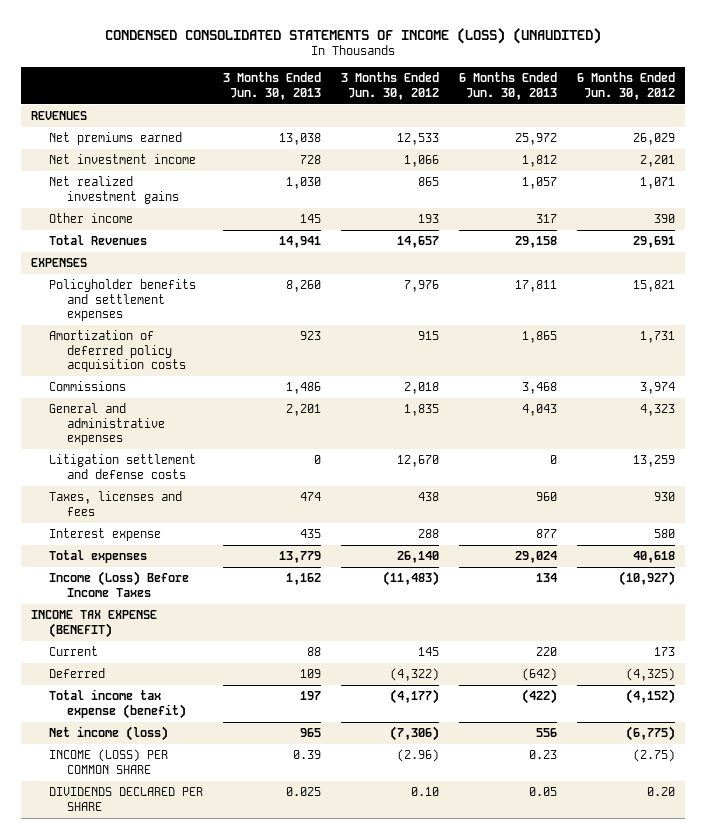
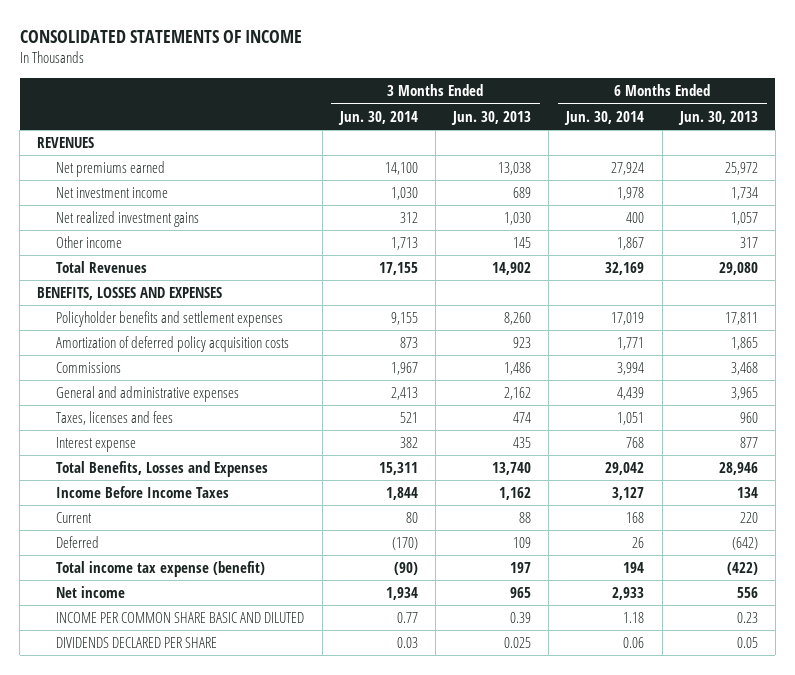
[105,27,602,44] CONDENSED CONSOLIDATED STATEMENTS OF INCOME (LOSS) (UNAUDITED) -> [19,29,302,43] CONSOLIDATED STATEMENTS OF INCOME
[341,72,440,100] 3 Months Ended Jun. 30, 2012 -> none
[577,72,676,100] 6 Months Ended Jun. 30, 2012 -> none
none -> [337,110,418,125] Jun. 30, 2014
none -> [564,110,645,125] Jun. 30, 2014
[300,155,322,165] 728 -> [513,187,532,199] 689
[522,155,558,168] 1,812 -> [730,187,758,201] 1,734
[279,236,322,249] 14,941 -> [492,262,532,276] 14,902
[515,236,558,249] 29,158 -> [718,262,758,276] 29,080
[31,258,88,268] EXPENSES -> [37,287,223,301] BENEFITS, LOSSES AND EXPENSES
[49,454,197,479] Litigation settlement and defense costs -> none
[286,404,322,417] 2,201 -> [504,387,532,401] 2,162
[522,404,558,417] 4,043 -> [730,387,758,401] 3,965
[31,610,158,638] INCOME TAX EXPENSE (BENEFIT) -> none
[49,550,148,564] Total expenses -> [56,461,269,478] Total Benefits, Losses and Expenses
[279,551,322,564] 13,779 -> [492,462,532,476] 13,740
[515,551,558,564] 29,024 -> [718,462,758,476] 28,946
[49,571,190,597] Income (Loss) Before Income Taxes -> [56,486,230,499] Income Before Income Taxes
[49,726,169,742] Net income (loss) -> [56,586,126,599] Net income
[49,749,169,774] INCOME (LOSS) PER COMMON SHARE -> [56,612,305,624] INCOME PER COMMON SHARE BASIC AND DILUTED

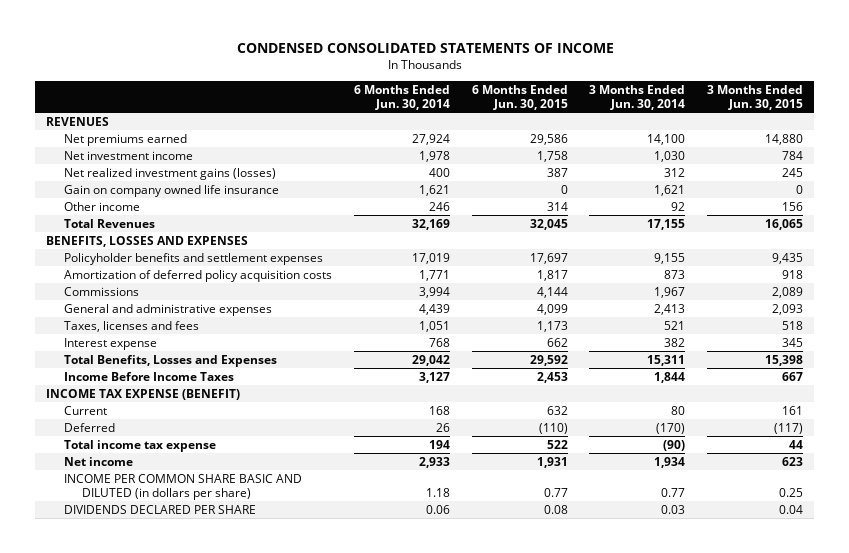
[19,29,302,43] CONSOLIDATED STATEMENTS OF INCOME -> [236,43,614,54] CONDENSED CONSOLIDATED STATEMENTS OF INCOME
[451,110,532,125] Jun. 30, 2013 -> none
[677,110,758,125] Jun. 30, 2013 -> none
none -> [471,84,568,110] 6 Months Ended Jun. 30, 2015
none -> [707,84,804,110] 3 Months Ended Jun. 30, 2015
[56,211,200,228] Net realized investment gains -> [63,167,276,180] Net realized investment gains (losses)
none -> [63,184,279,197] Gain on company owned life insurance
[390,237,418,251] 1,713 -> [671,201,686,211] 92
[617,237,645,251] 1,867 -> [428,201,450,211] 246
none -> [46,388,241,400] INCOME TAX EXPENSE (BENEFIT)
[56,561,266,578] Total income tax expense (benefit) -> [63,439,216,452] Total income tax expense
[56,612,305,624] INCOME PER COMMON SHARE BASIC AND DILUTED -> [63,473,302,500] INCOME PER COMMON SHARE BASIC AND DILUTED (in dollars per share)

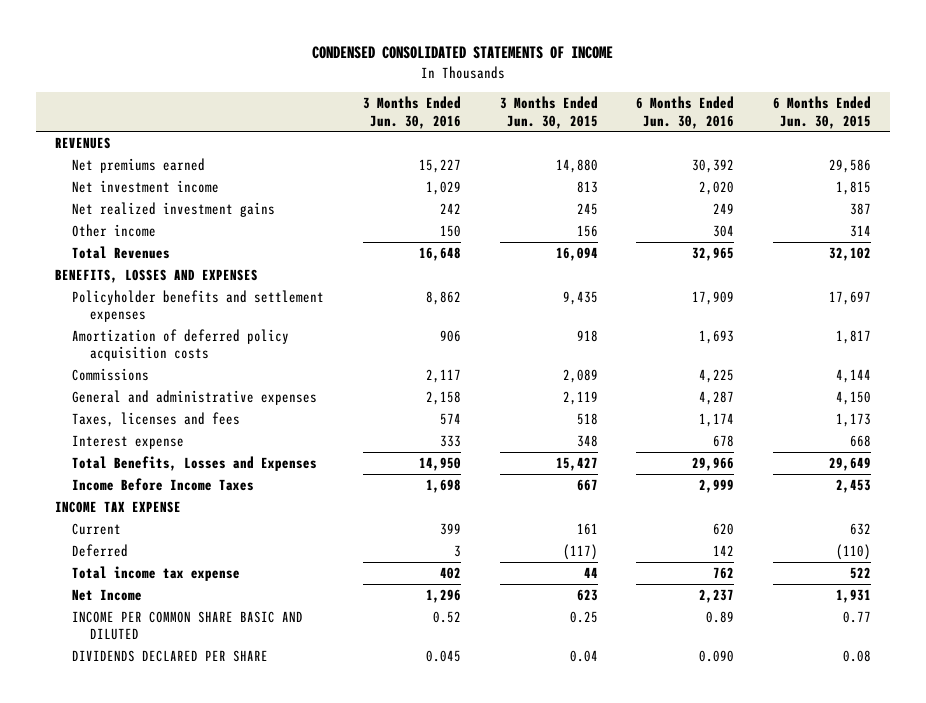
[353,84,450,110] 6 Months Ended Jun. 30, 2014 -> none
[589,84,686,110] 3 Months Ended Jun. 30, 2014 -> none
none -> [363,96,462,129] 3 Months Ended Jun. 30, 2016
none -> [636,96,735,129] 6 Months Ended Jun. 30, 2016
[63,184,279,197] Gain on company owned life insurance -> none
[536,150,568,162] 1,758 -> [835,180,871,195] 1,815
[782,150,804,160] 784 -> [576,180,598,193] 813
[63,167,276,180] Net realized investment gains (losses) -> [72,201,276,217] Net realized investment gains
[529,218,568,230] 32,045 -> [828,246,871,261] 32,102
[765,218,804,230] 16,065 -> [555,246,598,261] 16,094
[536,303,568,315] 4,099 -> [835,390,871,405] 4,150
[772,303,804,315] 2,093 -> [562,390,598,405] 2,119
[546,337,568,347] 662 -> [849,434,871,447] 668
[782,337,804,347] 345 -> [576,434,598,447] 348
[529,354,568,366] 29,592 -> [828,456,871,471] 29,649
[765,354,804,366] 15,398 -> [555,456,598,471] 15,427
[46,388,241,400] INCOME TAX EXPENSE (BENEFIT) -> [55,500,182,513] INCOME TAX EXPENSE
[63,456,133,466] Net income -> [72,588,143,601] Net Income
[63,473,302,500] INCOME PER COMMON SHARE BASIC AND DILUTED (in dollars per share) -> [72,610,304,641] INCOME PER COMMON SHARE BASIC AND DILUTED

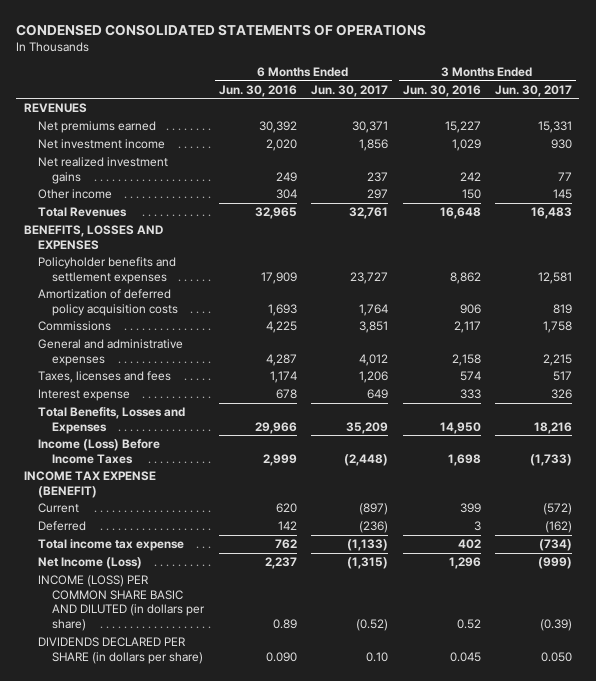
[312,46,614,60] CONDENSED CONSOLIDATED STATEMENTS OF INCOME -> [16,23,427,36] CONDENSED CONSOLIDATED STATEMENTS OF OPERATIONS
[499,96,598,129] 3 Months Ended Jun. 30, 2015 -> none
[772,96,871,129] 6 Months Ended Jun. 30, 2015 -> none
none -> [311,84,389,97] Jun. 30, 2017
none -> [495,84,573,97] Jun. 30, 2017
[72,477,255,491] Income Before Income Taxes -> [37,439,160,464] Income (Loss) Before Income Taxes
[55,500,182,513] INCOME TAX EXPENSE -> [23,471,156,498] INCOME TAX EXPENSE (BENEFIT)
[72,588,143,601] Net Income -> [37,557,142,570] Net Income (Loss)
[72,610,304,641] INCOME PER COMMON SHARE BASIC AND DILUTED -> [37,575,205,632] INCOME (LOSS) PER COMMON SHARE BASIC AND DILUTED (in dollars per share)
[72,649,269,662] DIVIDENDS DECLARED PER SHARE -> [37,637,203,664] DIVIDENDS DECLARED PER SHARE (in dollars per share)

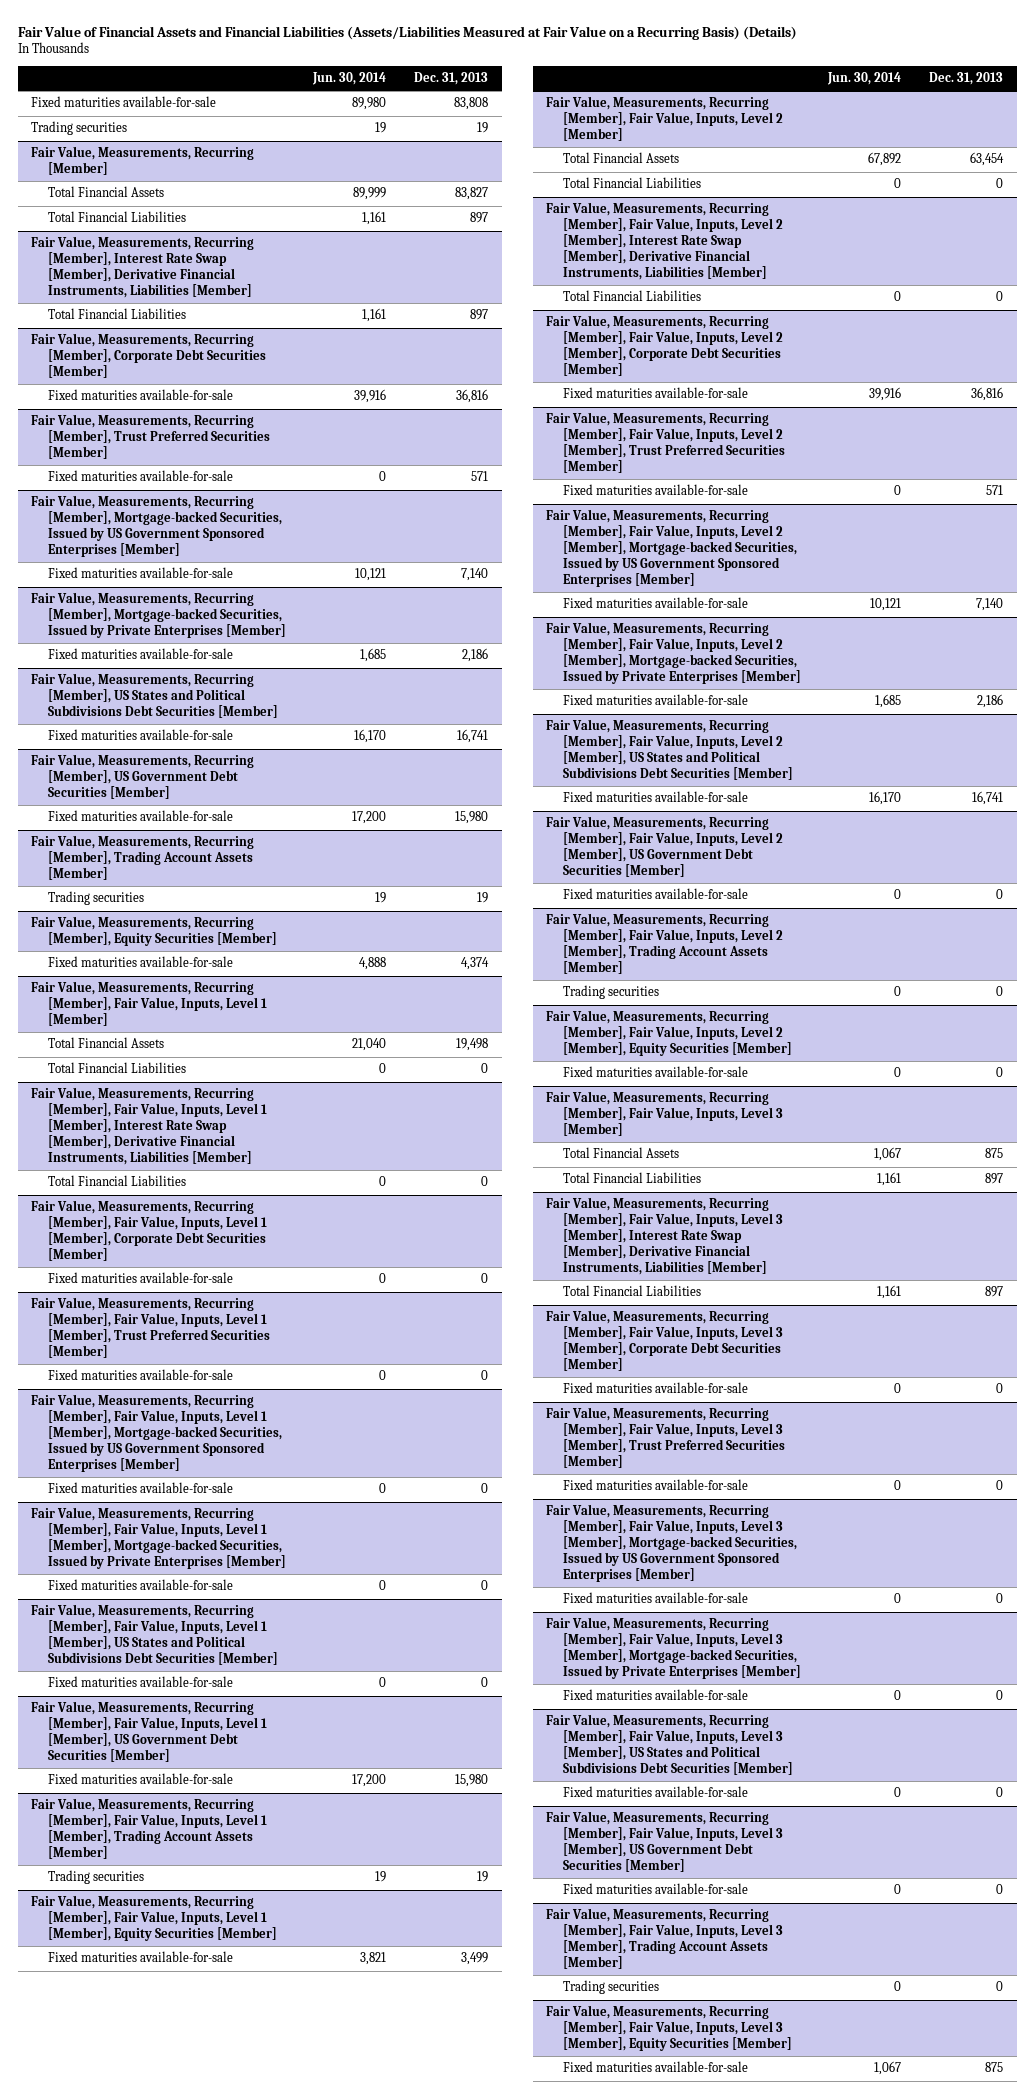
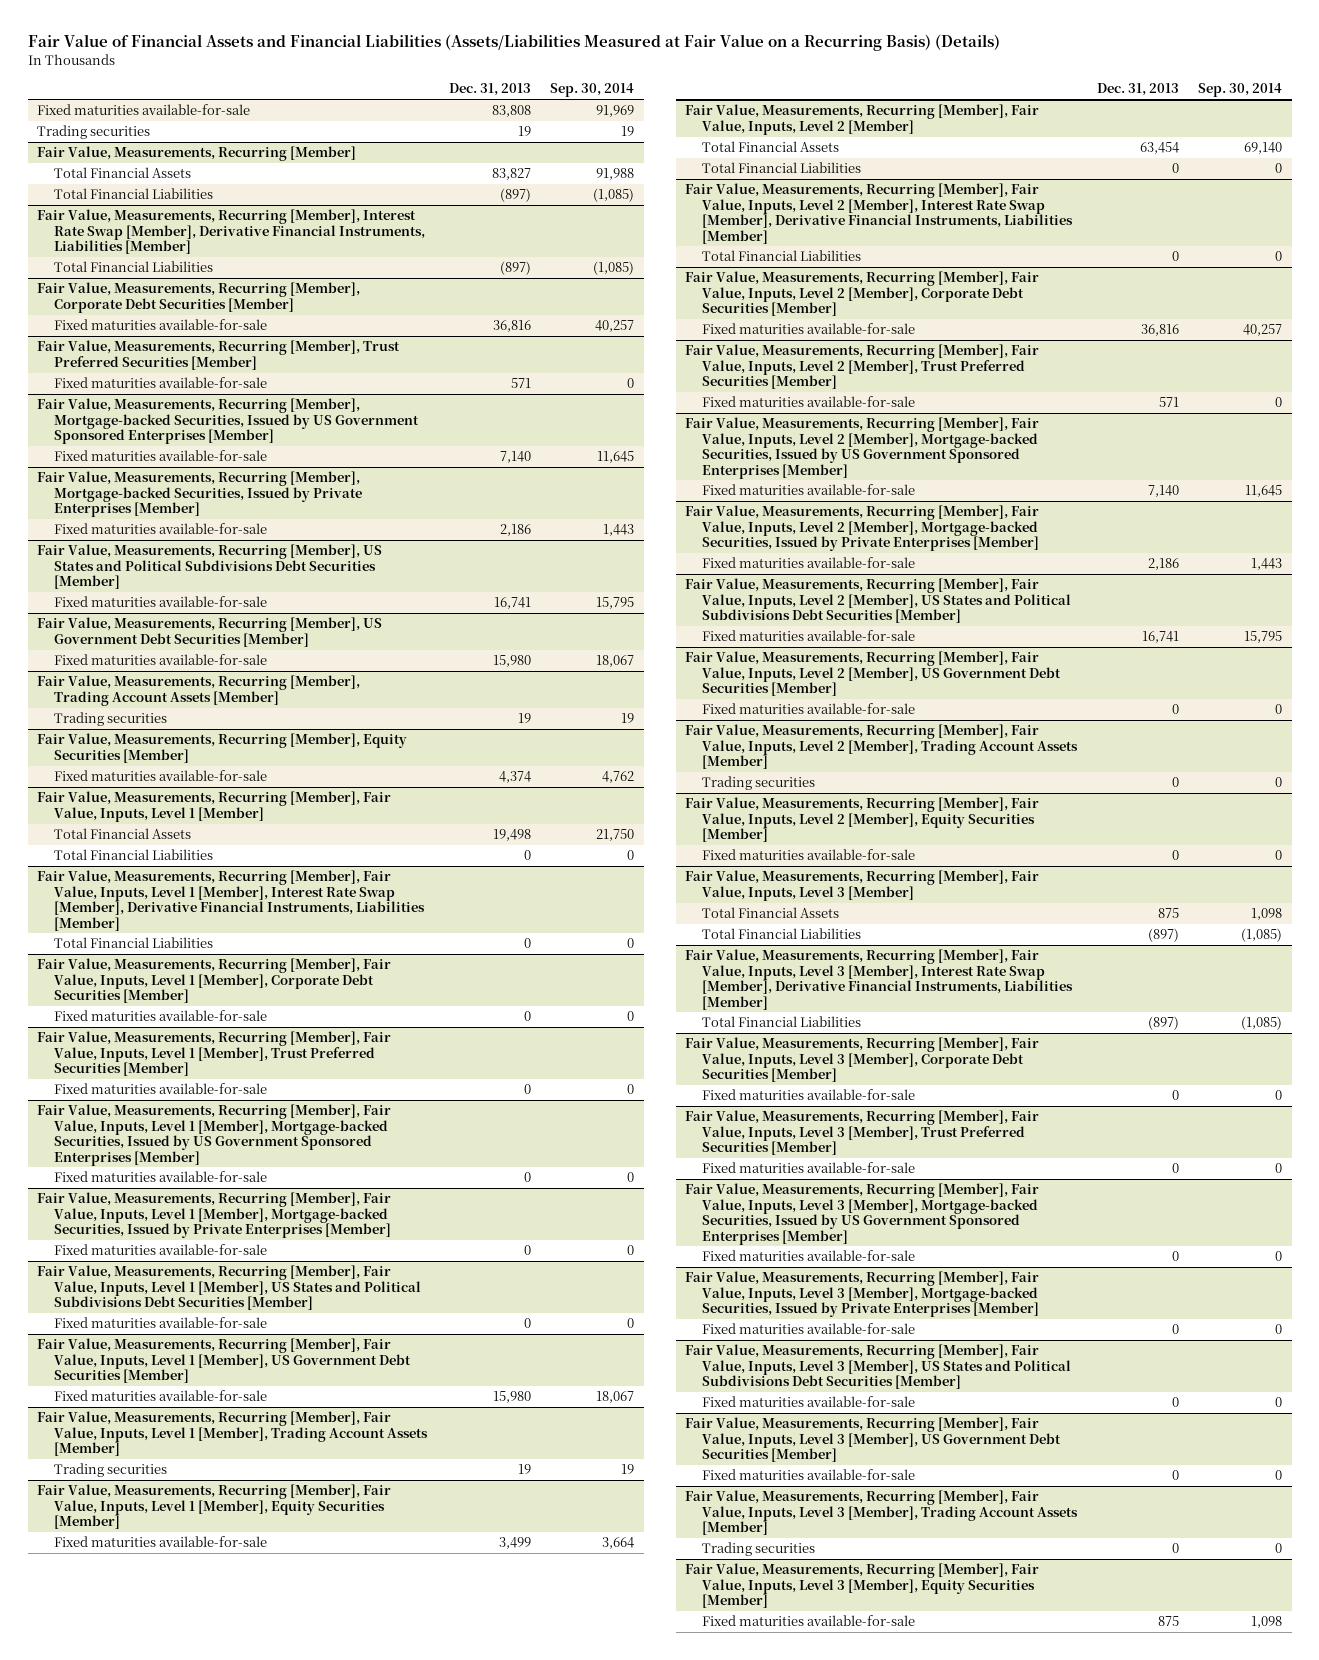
[312,72,387,86] Jun. 30, 2014 -> none
none -> [549,83,634,98] Sep. 30, 2014
[470,212,489,224] 897 -> [499,188,531,203] (897)
[470,309,489,321] 897 -> [499,261,531,276] (897)
[984,1173,1003,1185] 897 -> [1147,928,1179,943] (897)
[984,1286,1003,1298] 897 -> [1147,1016,1179,1031] (897)

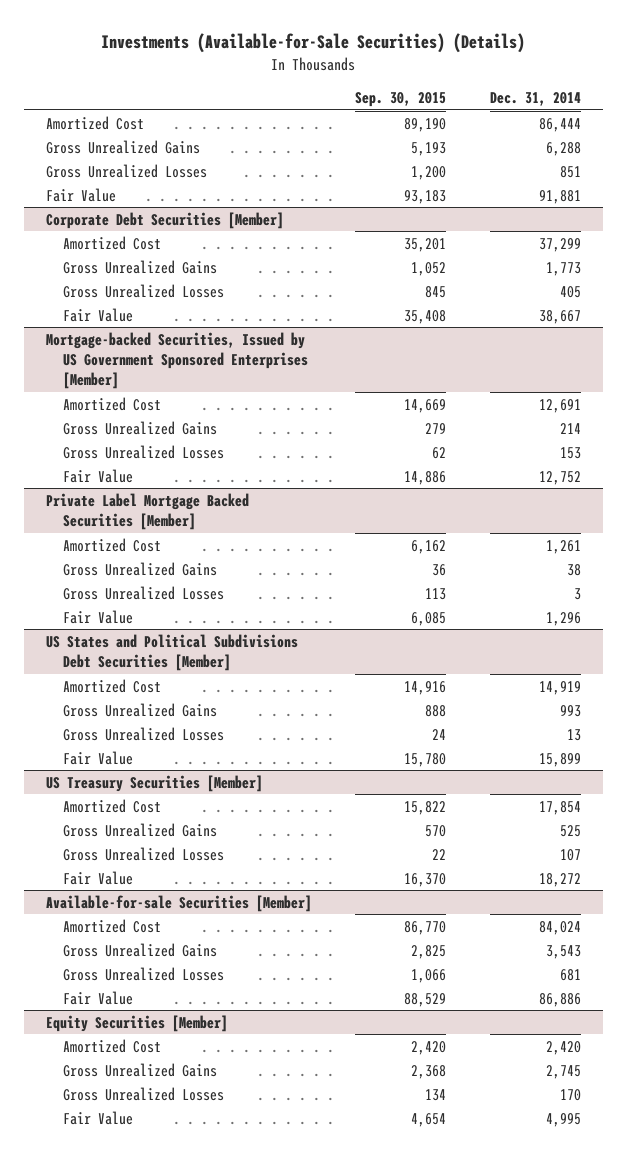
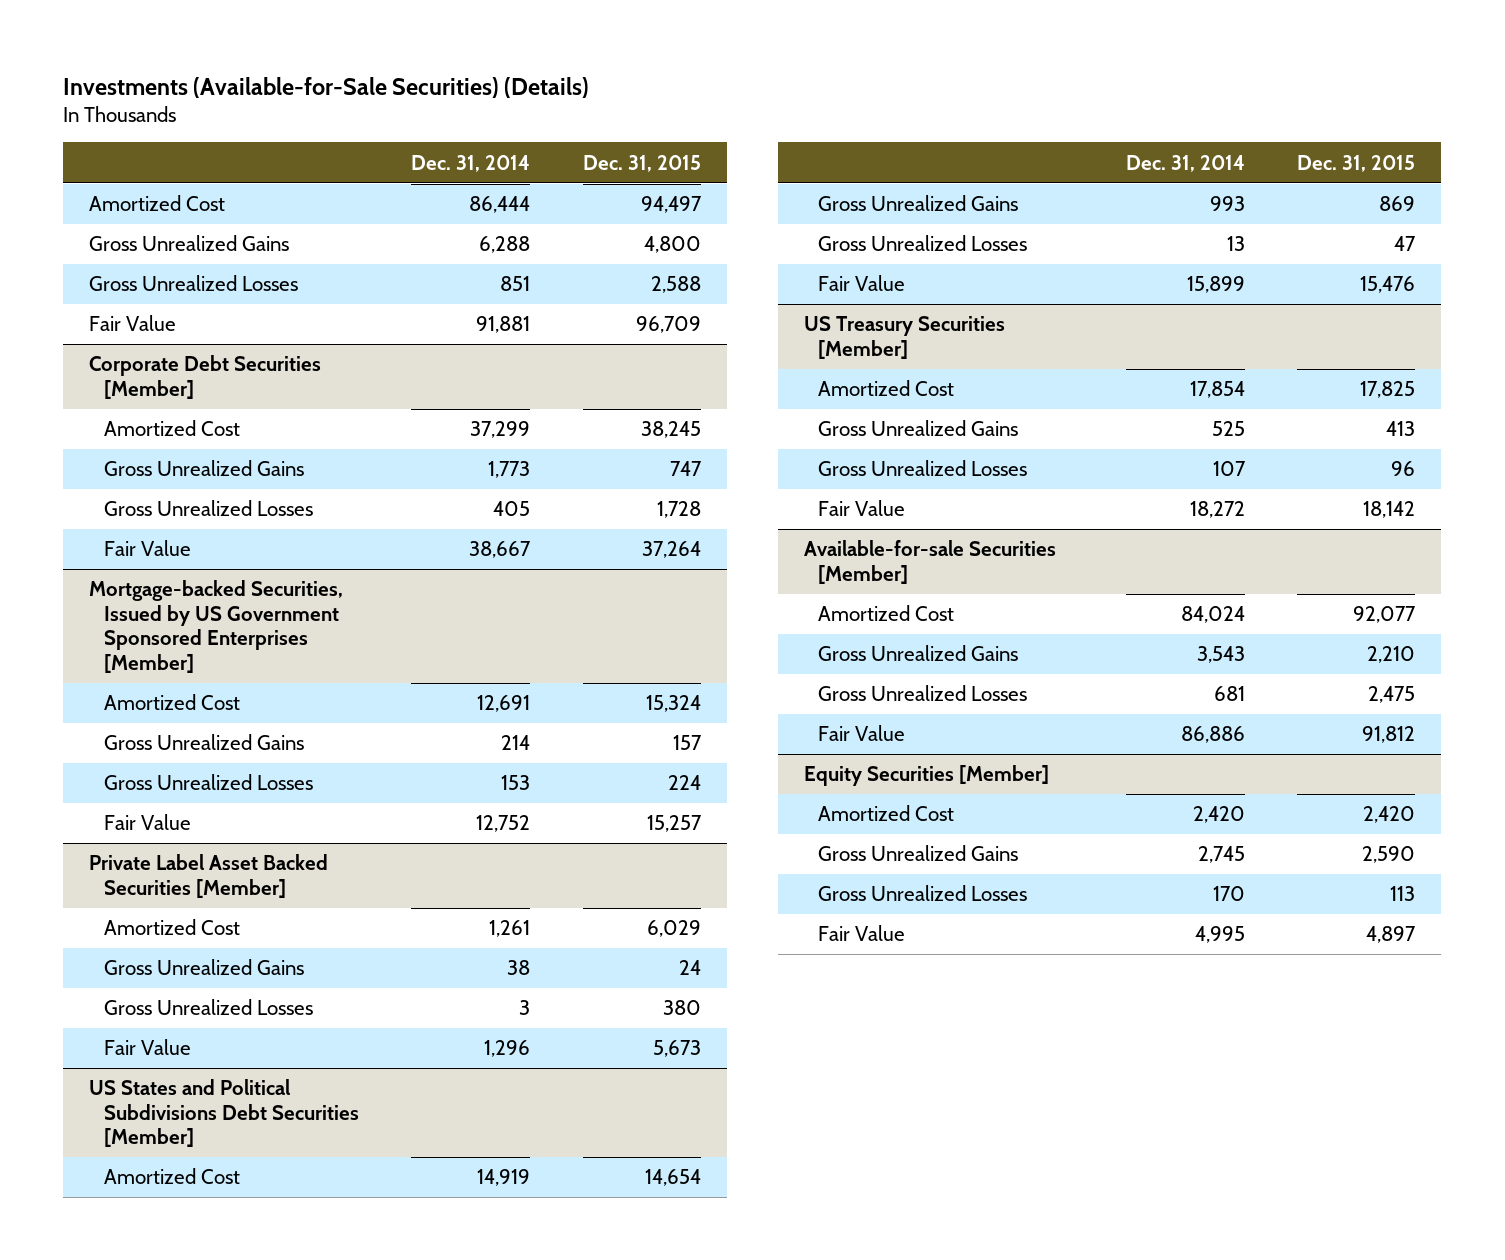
[355,91,447,107] Sep. 30, 2015 -> none
none -> [582,154,701,172] Dec. 31, 2015
[45,492,249,530] Private Label Mortgage Backed Securities [Member] -> [89,854,329,898] Private Label Asset Backed Securities [Member]

